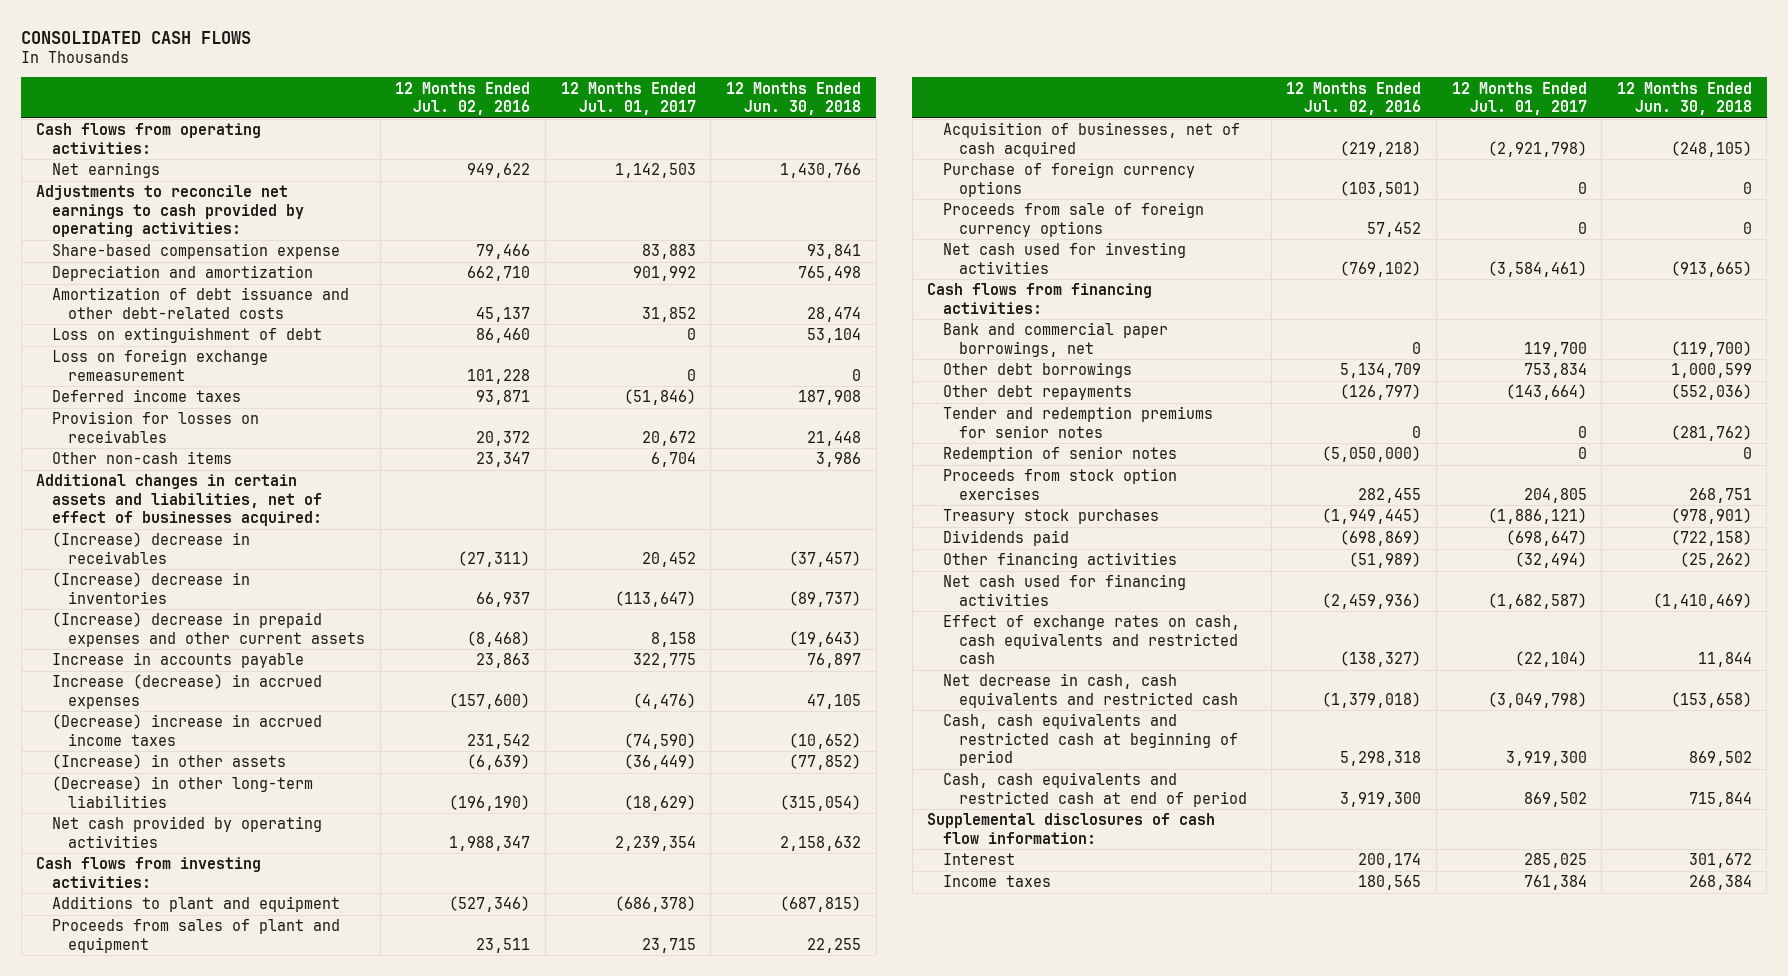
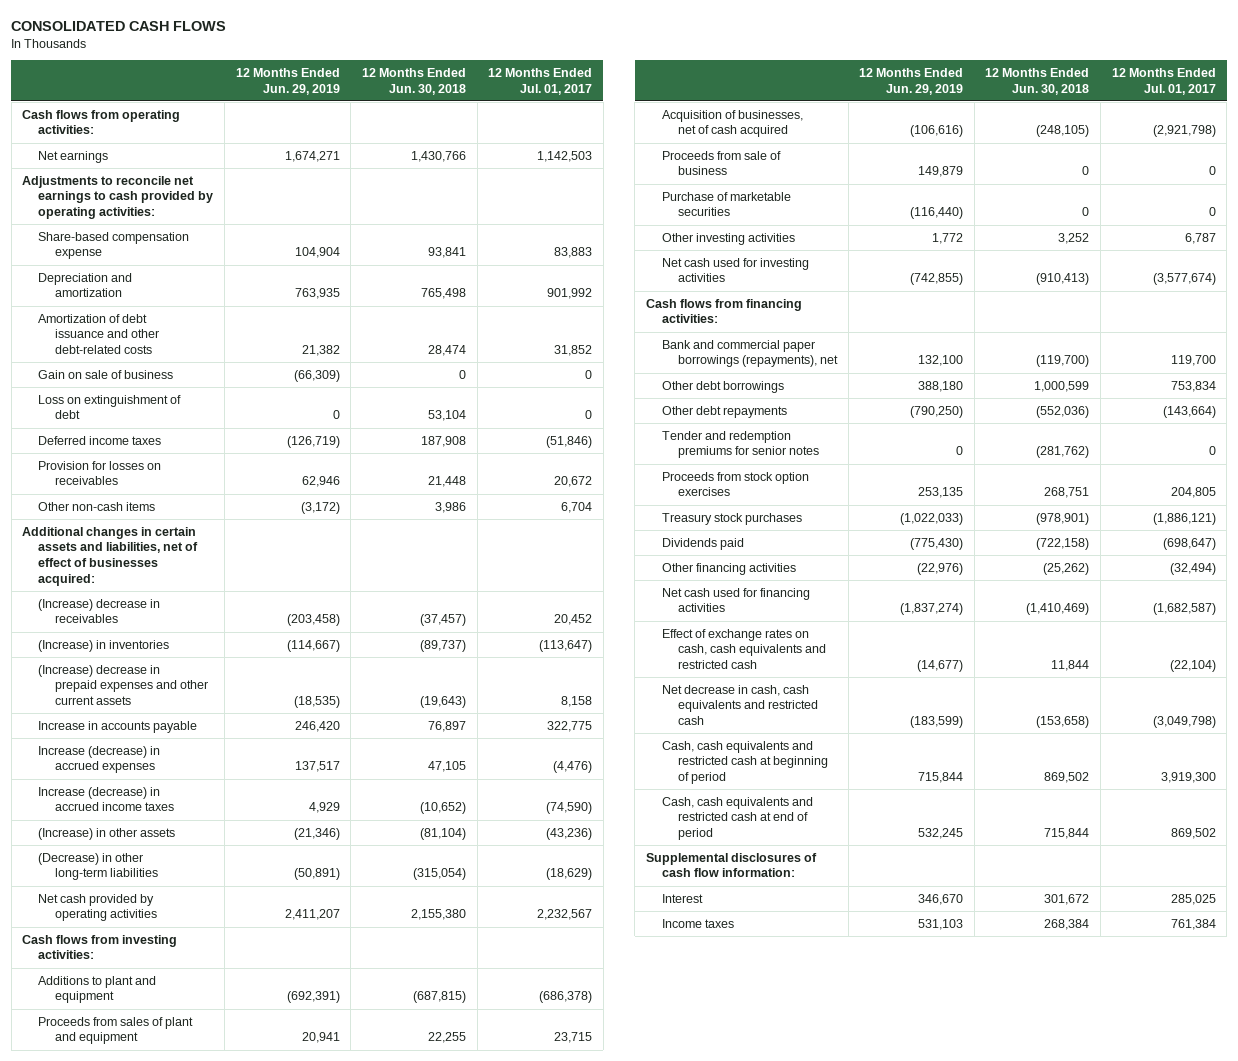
[395,81,531,116] 12 Months Ended Jul. 02, 2016 -> none
none -> [235,68,340,95] 12 Months Ended Jun. 29, 2019
none -> [38,369,174,379] Gain on sale of business
[52,349,269,381] Loss on foreign exchange remeasurement -> none
[52,572,251,604] (Increase) decrease in inventories -> [38,639,170,652] (Increase) in inventories
[52,714,323,746] (Decrease) increase in accrued income taxes -> [38,786,174,812] Increase (decrease) in accrued income taxes
[623,754,696,771] (36,449) -> [546,827,593,840] (43,236)
[788,754,861,771] (77,852) -> [419,827,466,840] (81,104)
[614,835,696,851] 2,239,354 -> [537,909,593,921] 2,232,567
[779,835,861,851] 2,158,632 -> [410,909,466,921] 2,155,380
[943,162,1196,197] Purchase of foreign currency options -> none
[943,202,1205,237] Proceeds from sale of foreign currency options -> [661,150,781,176] Proceeds from sale of business
none -> [661,191,791,217] Purchase of marketable securities
none -> [661,232,795,245] Other investing activities
[1487,260,1587,277] (3,584,461) -> [1152,273,1216,286] (3,577,674)
[1670,260,1752,277] (913,665) -> [1036,273,1090,286] (910,413)
[943,322,1169,357] Bank and commercial paper borrowings, net -> [661,339,839,368] Bank and commercial paper borrowings (repayments), net
[943,446,1178,463] Redemption of senior notes -> none

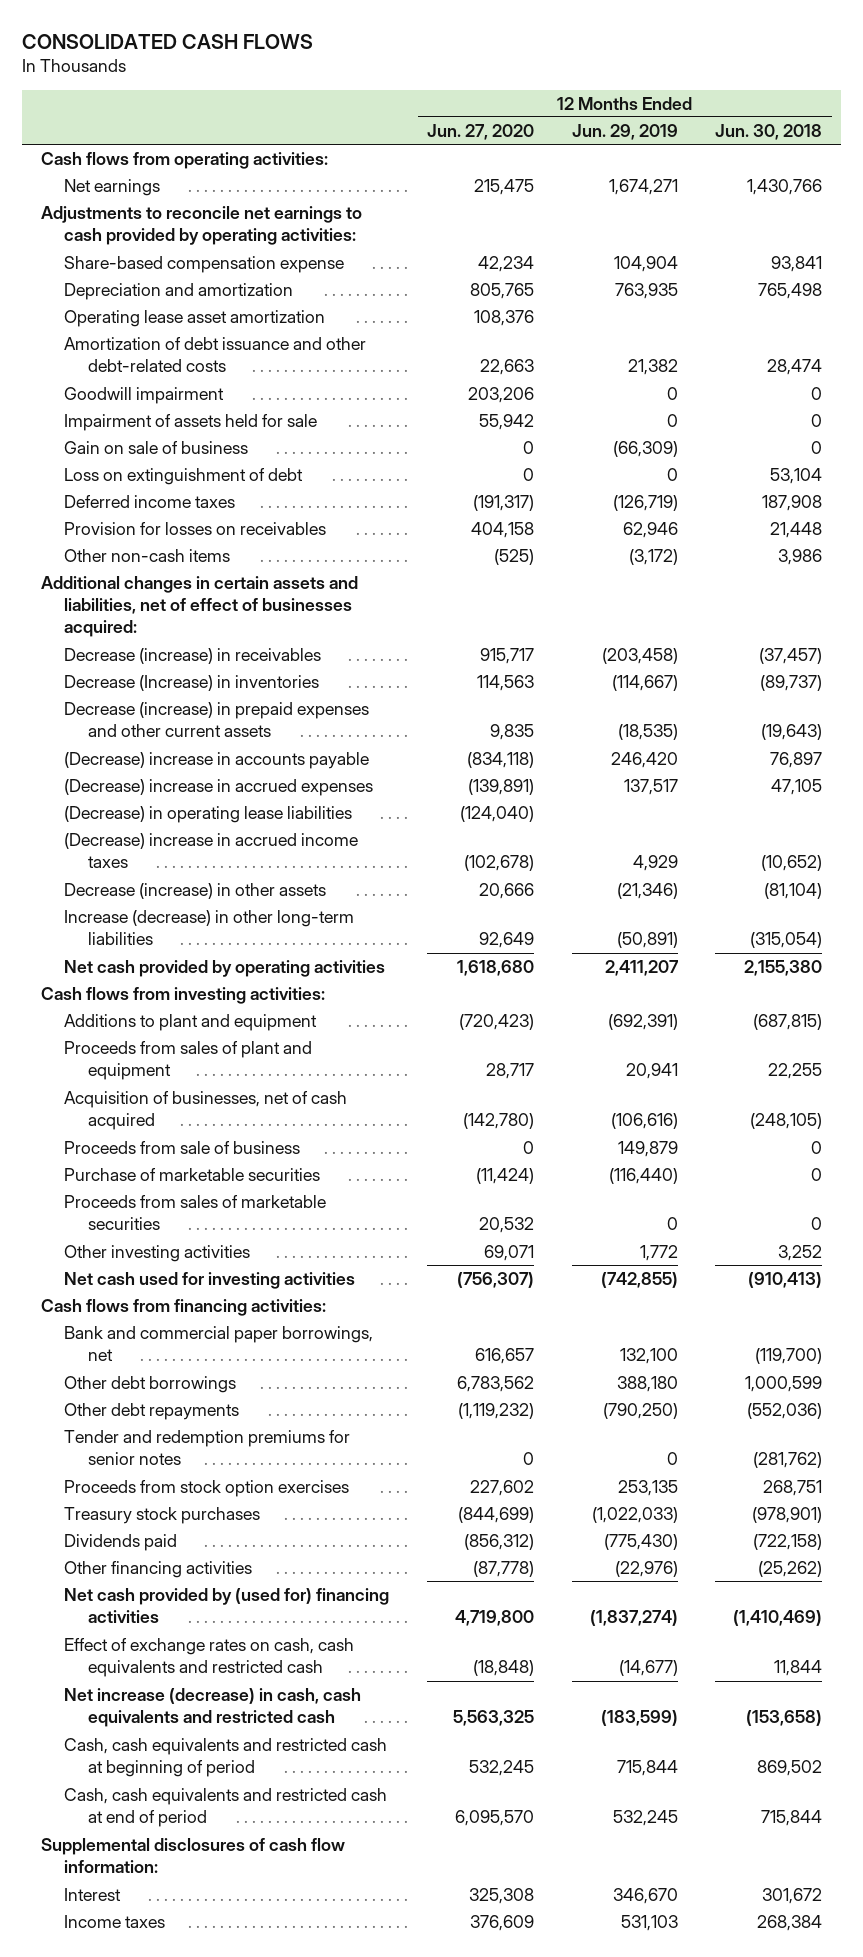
[488,68,593,95] 12 Months Ended Jul. 01, 2017 -> none
none -> [426,124,534,141] Jun. 27, 2020
none -> [64,310,326,328] Operating lease asset amortization
none -> [64,387,225,405] Goodwill impairment
none -> [64,414,318,432] Impairment of assets held for sale
[38,598,161,624] (Increase) decrease in receivables -> [64,648,322,665] Decrease (increase) in receivables
[38,639,170,652] (Increase) in inventories -> [64,675,320,692] Decrease (Increase) in inventories
[38,664,208,706] (Increase) decrease in prepaid expenses and other current assets -> [64,702,370,738] Decrease (increase) in prepaid expenses and other current assets
[38,720,198,733] Increase in accounts payable -> [64,752,370,770] (Decrease) increase in accounts payable
[38,745,161,774] Increase (decrease) in accrued expenses -> [64,779,374,797] (Decrease) increase in accrued expenses
none -> [64,806,353,824] (Decrease) in operating lease liabilities
[38,786,174,812] Increase (decrease) in accrued income taxes -> [64,833,359,869] (Decrease) increase in accrued income taxes
[38,827,176,840] (Increase) in other assets -> [64,883,327,900] Decrease (increase) in other assets
[38,852,158,881] (Decrease) in other long-term liabilities -> [64,910,355,946] Increase (decrease) in other long-term liabilities
none -> [64,1195,327,1231] Proceeds from sales of marketable securities
[661,339,839,368] Bank and commercial paper borrowings (repayments), net -> [64,1326,374,1362] Bank and commercial paper borrowings, net
[661,587,810,613] Net cash used for financing activities -> [64,1588,390,1624] Net cash provided by (used for) financing activities
[661,684,819,726] Net decrease in cash, cash equivalents and restricted cash -> [64,1688,362,1728] Net increase (decrease) in cash, cash equivalents and restricted cash

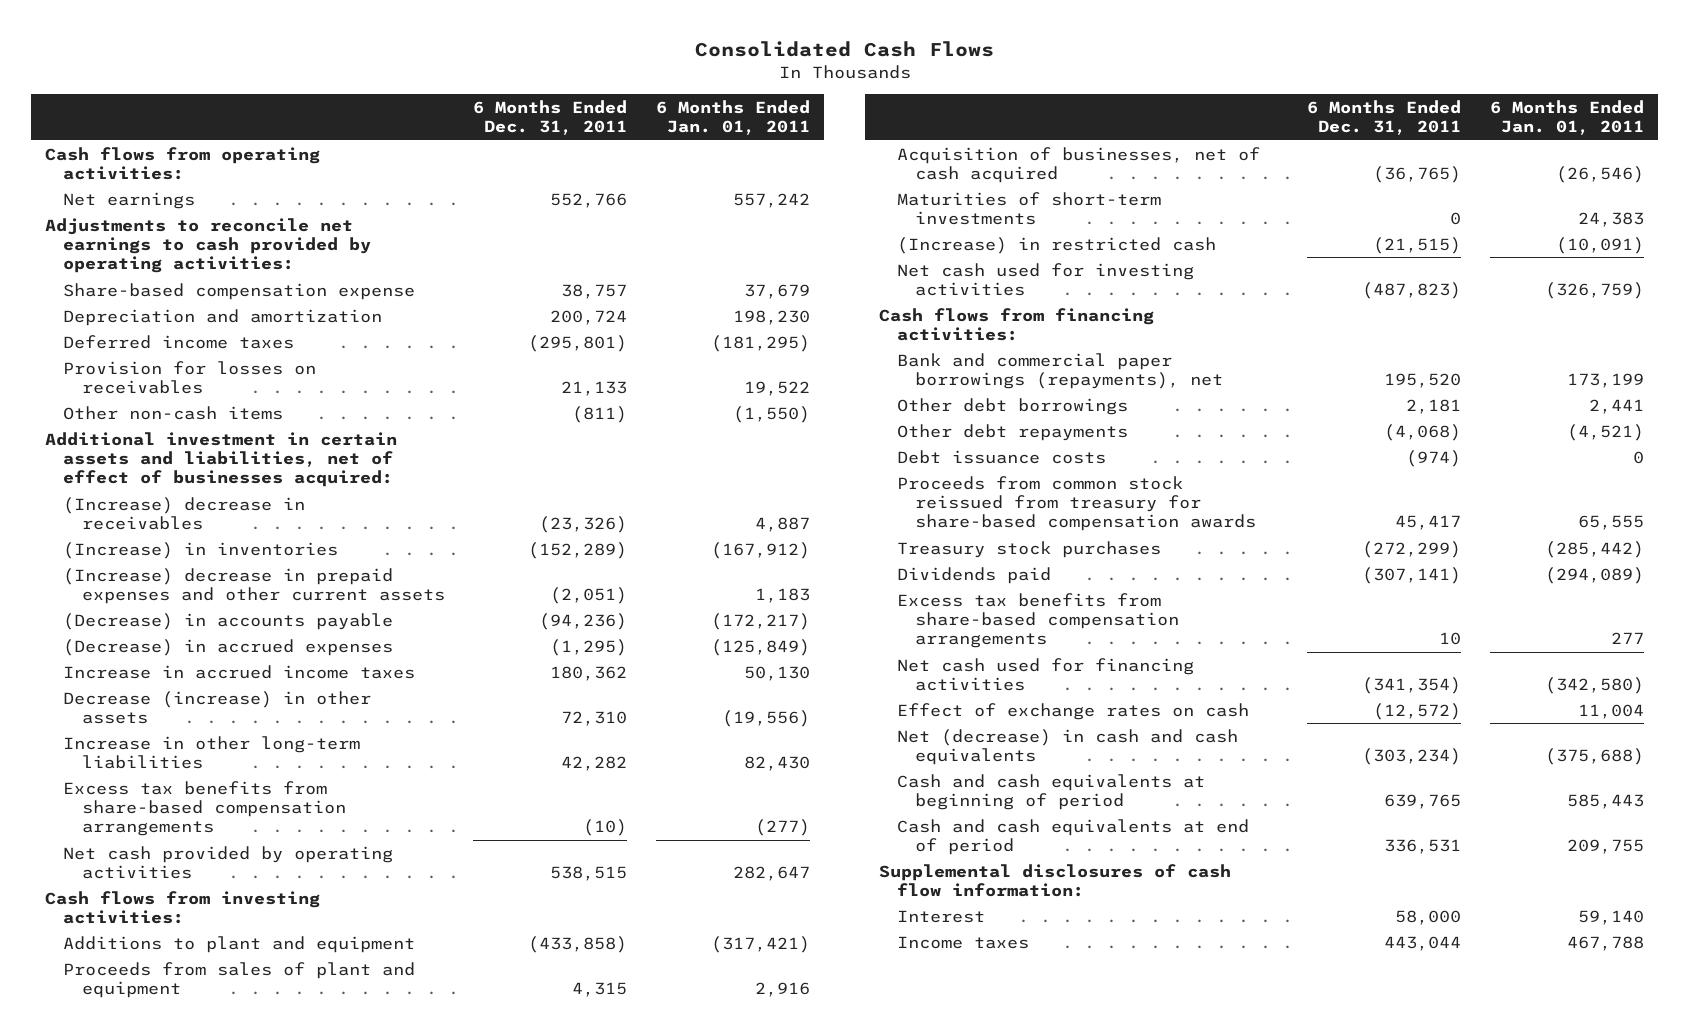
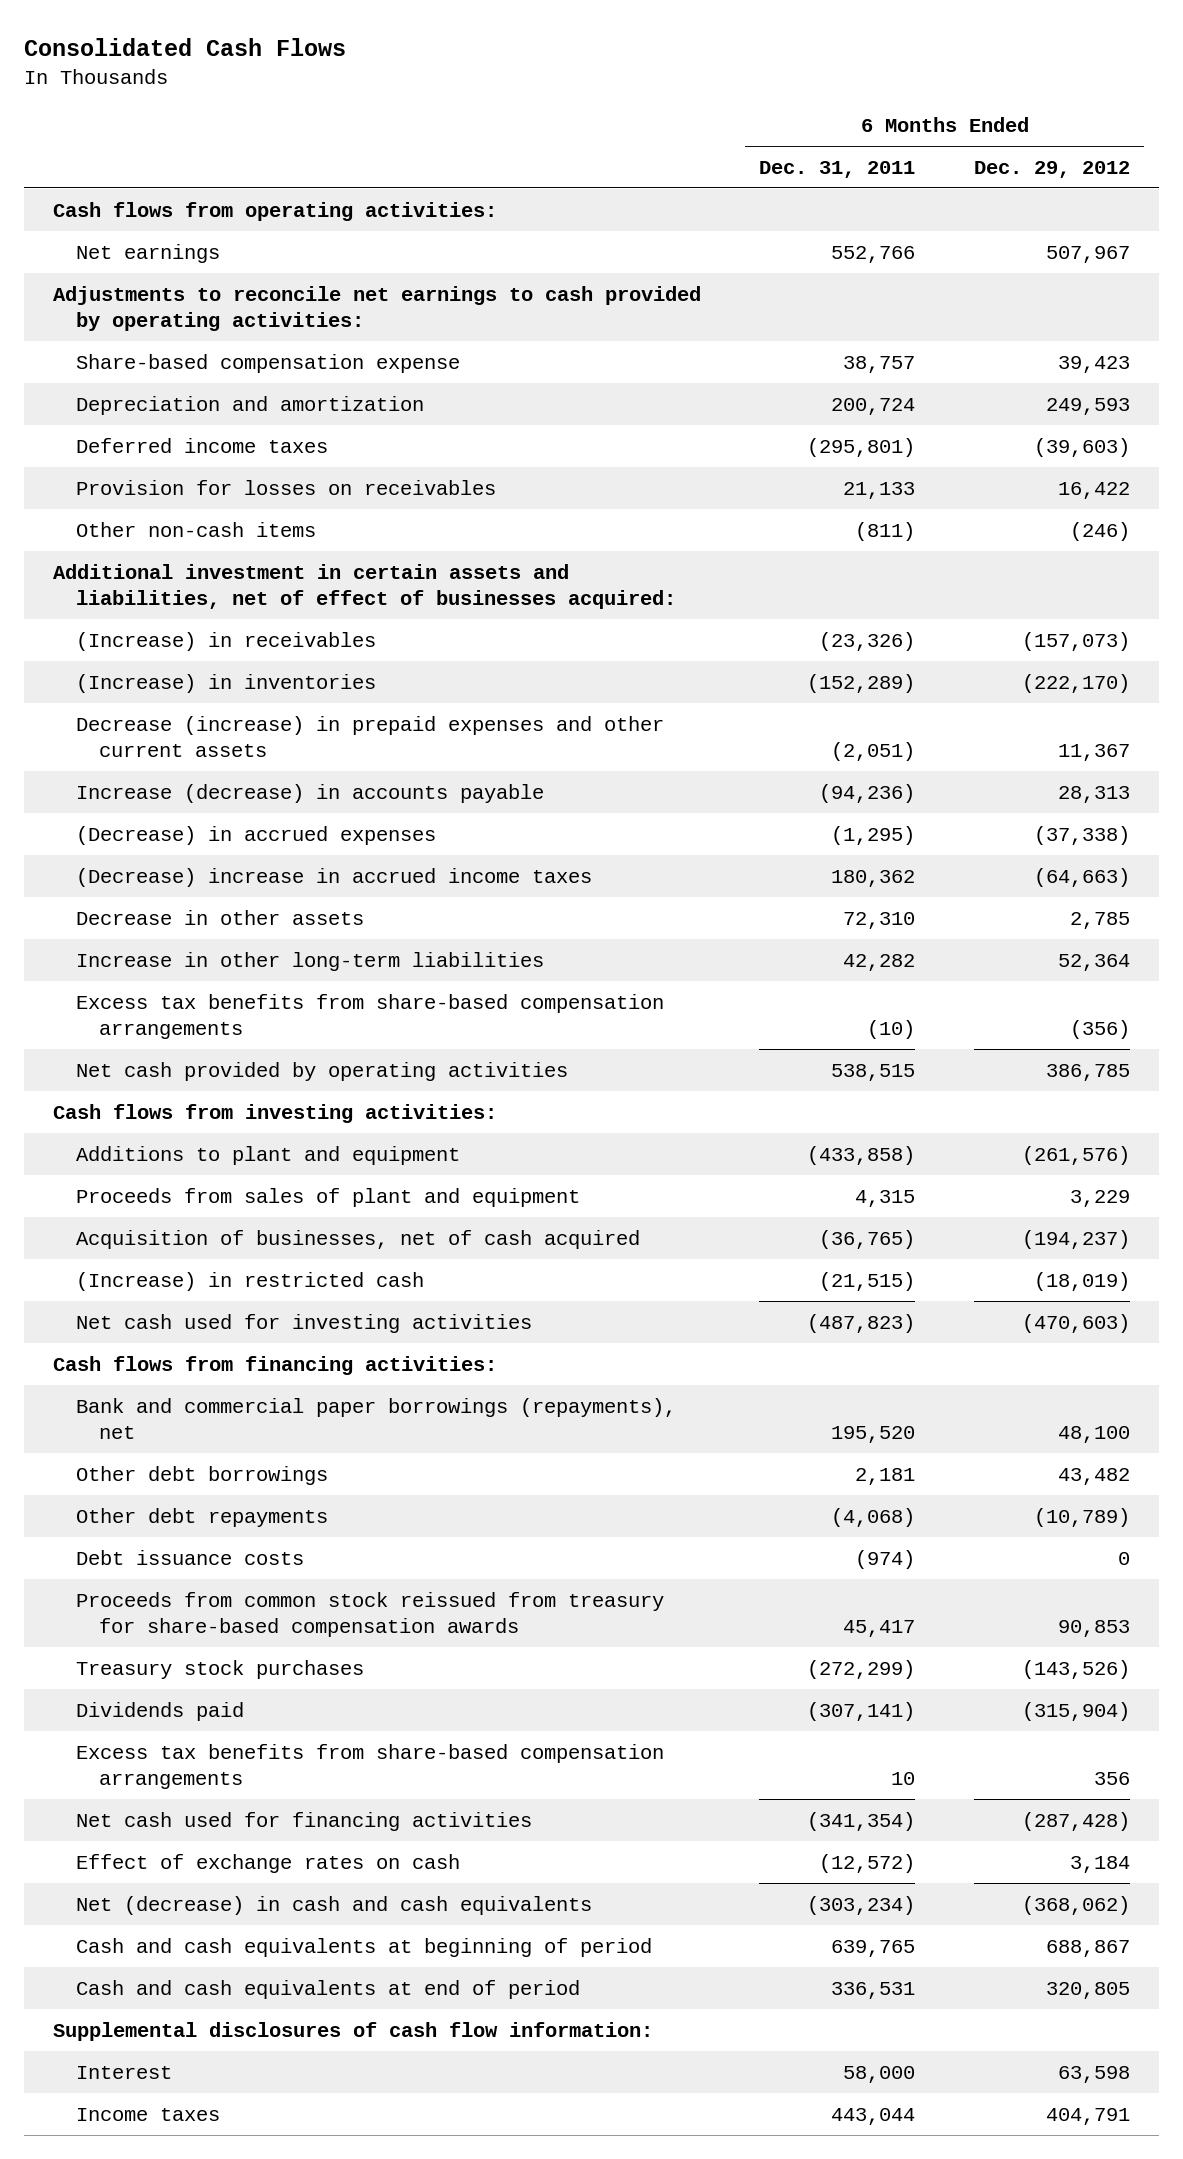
[655,100,810,136] 6 Months Ended Jan. 01, 2011 -> none
none -> [973,160,1130,178] Dec. 29, 2012
[63,496,306,530] (Increase) decrease in receivables -> [76,631,377,651] (Increase) in receivables
[63,567,445,604] (Increase) decrease in prepaid expenses and other current assets -> [76,715,665,758] Decrease (increase) in prepaid expenses and other current assets
[63,612,394,630] (Decrease) in accounts payable -> [76,783,545,803] Increase (decrease) in accounts payable
[63,664,416,679] Increase in accrued income taxes -> [76,867,593,887] (Decrease) increase in accrued income taxes
[63,690,372,724] Decrease (increase) in other assets -> [76,909,365,925] Decrease in other assets
[897,191,1162,225] Maturities of short-term investments -> none

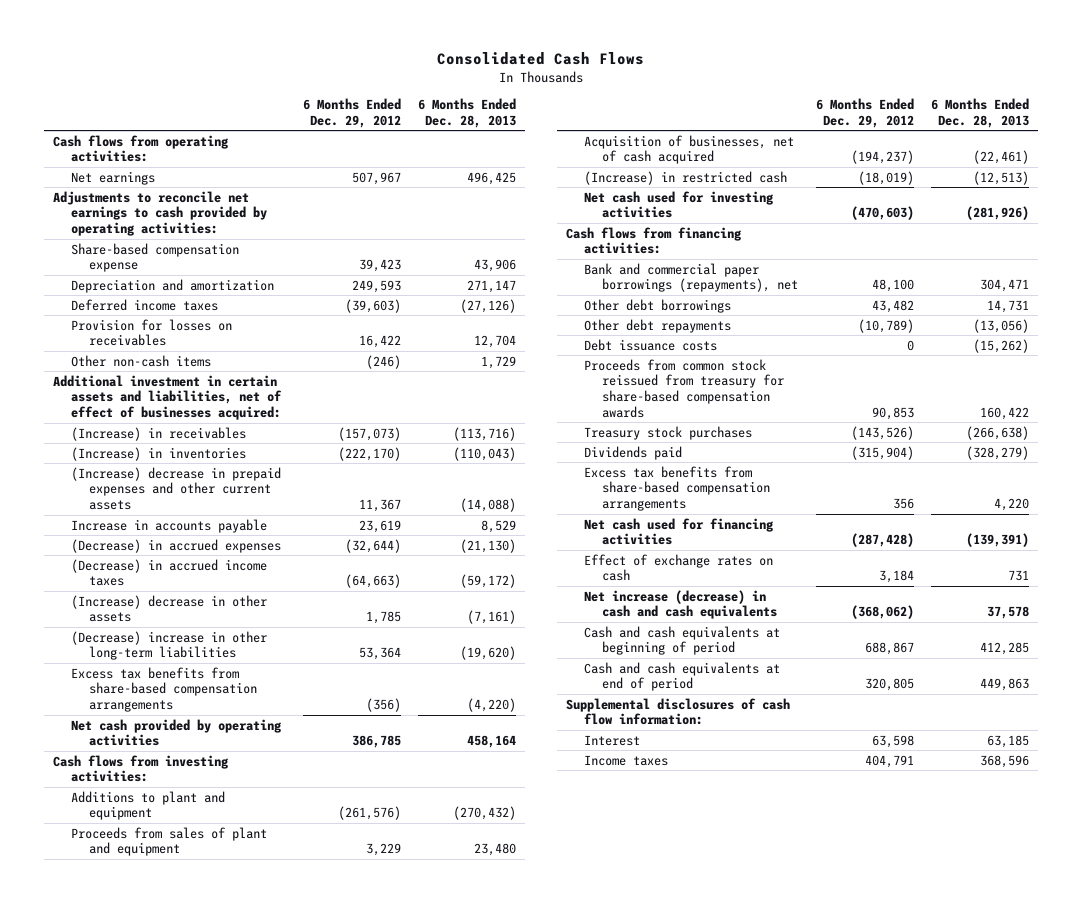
[759,160,916,178] Dec. 31, 2011 -> none
none -> [418,98,517,128] 6 Months Ended Dec. 28, 2013
[76,715,665,758] Decrease (increase) in prepaid expenses and other current assets -> [71,466,282,511] (Increase) decrease in prepaid expenses and other current assets
[76,783,545,803] Increase (decrease) in accounts payable -> [71,518,268,533] Increase in accounts payable
[1057,785,1130,803] 28,313 -> [358,519,401,533] 23,619
[1033,825,1130,845] (37,338) -> [344,538,401,553] (32,644)
[76,867,593,887] (Decrease) increase in accrued income taxes -> [71,558,268,587] (Decrease) in accrued income taxes
[76,909,365,925] Decrease in other assets -> [71,594,268,623] (Increase) decrease in other assets
[1069,911,1130,929] 2,785 -> [365,611,401,625] 1,785
[76,951,545,971] Increase in other long-term liabilities -> [71,630,268,661] (Decrease) increase in other long-term liabilities
[1057,953,1130,971] 52,364 -> [358,647,401,661] 53,364
[76,1895,593,1915] Net (decrease) in cash and cash equivalents -> [584,589,778,620] Net increase (decrease) in cash and cash equivalents

